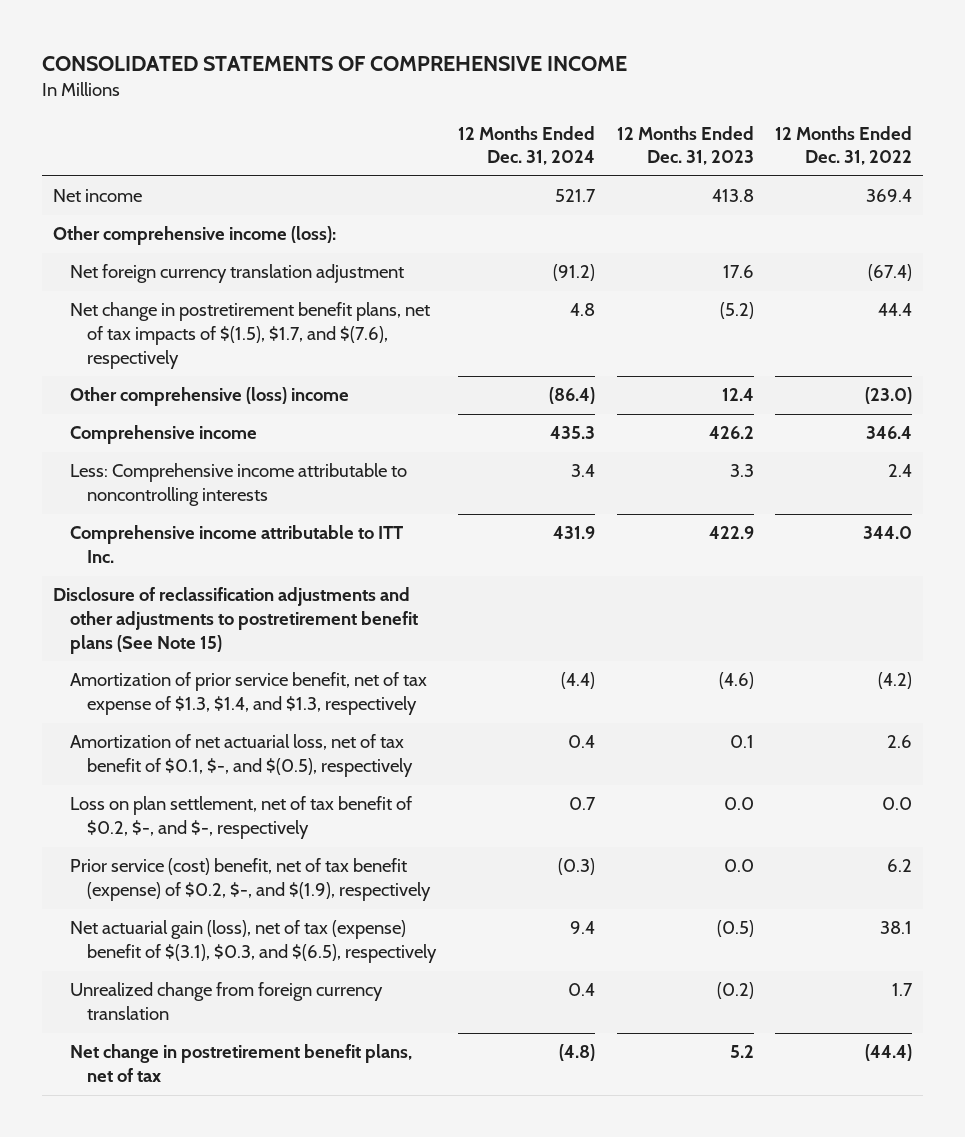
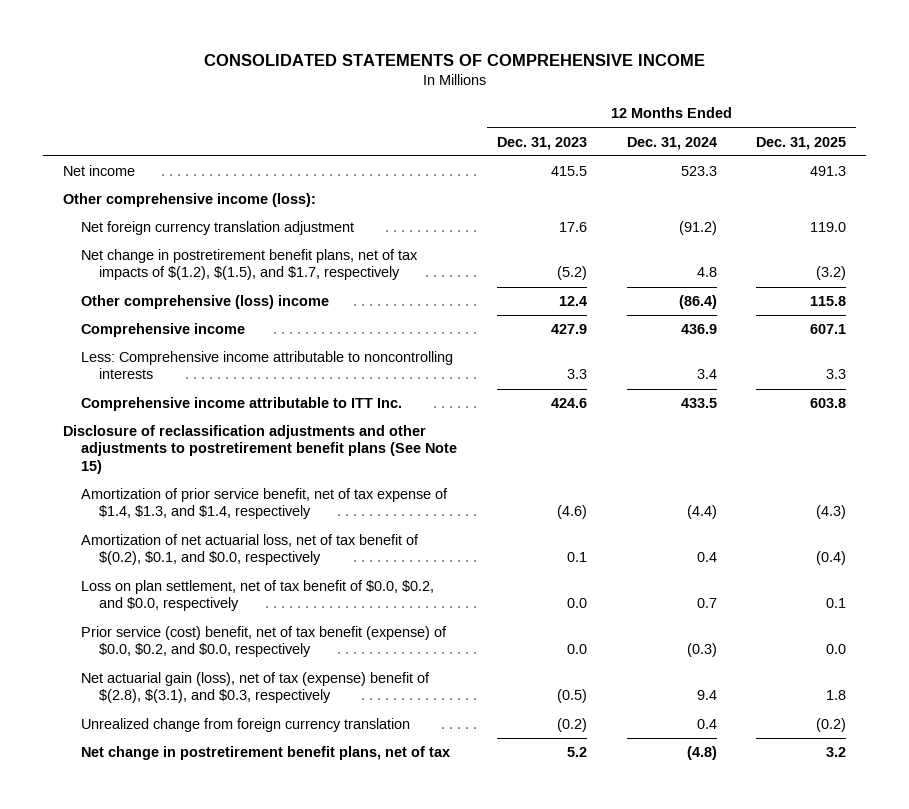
[775,125,913,166] 12 Months Ended Dec. 31, 2022 -> none
none -> [756,136,847,150] Dec. 31, 2025
[554,189,596,203] 521.7 -> [680,166,717,177] 523.3
[711,189,754,203] 413.8 -> [550,166,587,177] 415.5
[70,302,431,369] Net change in postretirement benefit plans, net of tax impacts of $(1.5), $1.7, and $(7.6), respectively -> [81,249,419,281] Net change in postretirement benefit plans, net of tax impacts of $(1.2), $(1.5), and $1.7, respectively
[549,426,595,440] 435.3 -> [680,324,717,335] 436.9
[708,426,754,440] 426.2 -> [550,324,587,335] 427.9
[552,526,595,540] 431.9 -> [680,398,717,409] 433.5
[708,526,754,540] 422.9 -> [550,398,587,409] 424.6
[70,672,428,716] Amortization of prior service benefit, net of tax expense of $1.3, $1.4, and $1.3, respectively -> [81,488,449,520] Amortization of prior service benefit, net of tax expense of $1.4, $1.3, and $1.4, respectively
[70,734,414,778] Amortization of net actuarial loss, net of tax benefit of $0.1, $-, and $(0.5), respectively -> [81,534,420,566] Amortization of net actuarial loss, net of tax benefit of $(0.2), $0.1, and $0.0, respectively
[70,796,413,840] Loss on plan settlement, net of tax benefit of $0.2, $-, and $-, respectively -> [81,580,435,612] Loss on plan settlement, net of tax benefit of $0.0, $0.2, and $0.0, respectively
[70,858,432,902] Prior service (cost) benefit, net of tax benefit (expense) of $0.2, $-, and $(1.9), respectively -> [81,626,448,658] Prior service (cost) benefit, net of tax benefit (expense) of $0.0, $0.2, and $0.0, respectively
[70,920,438,964] Net actuarial gain (loss), net of tax (expense) benefit of $(3.1), $0.3, and $(6.5), respectively -> [81,672,431,704] Net actuarial gain (loss), net of tax (expense) benefit of $(2.8), $(3.1), and $0.3, respectively

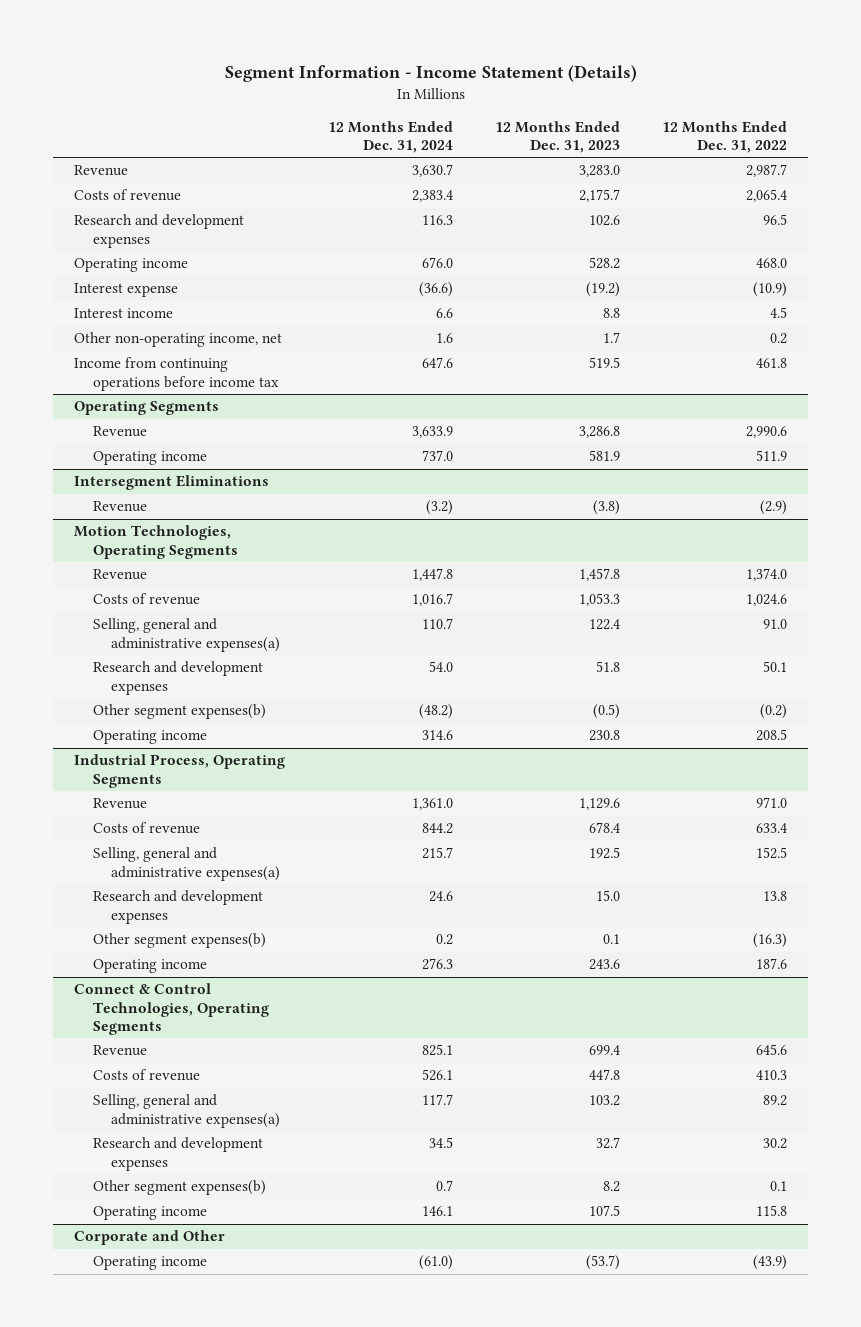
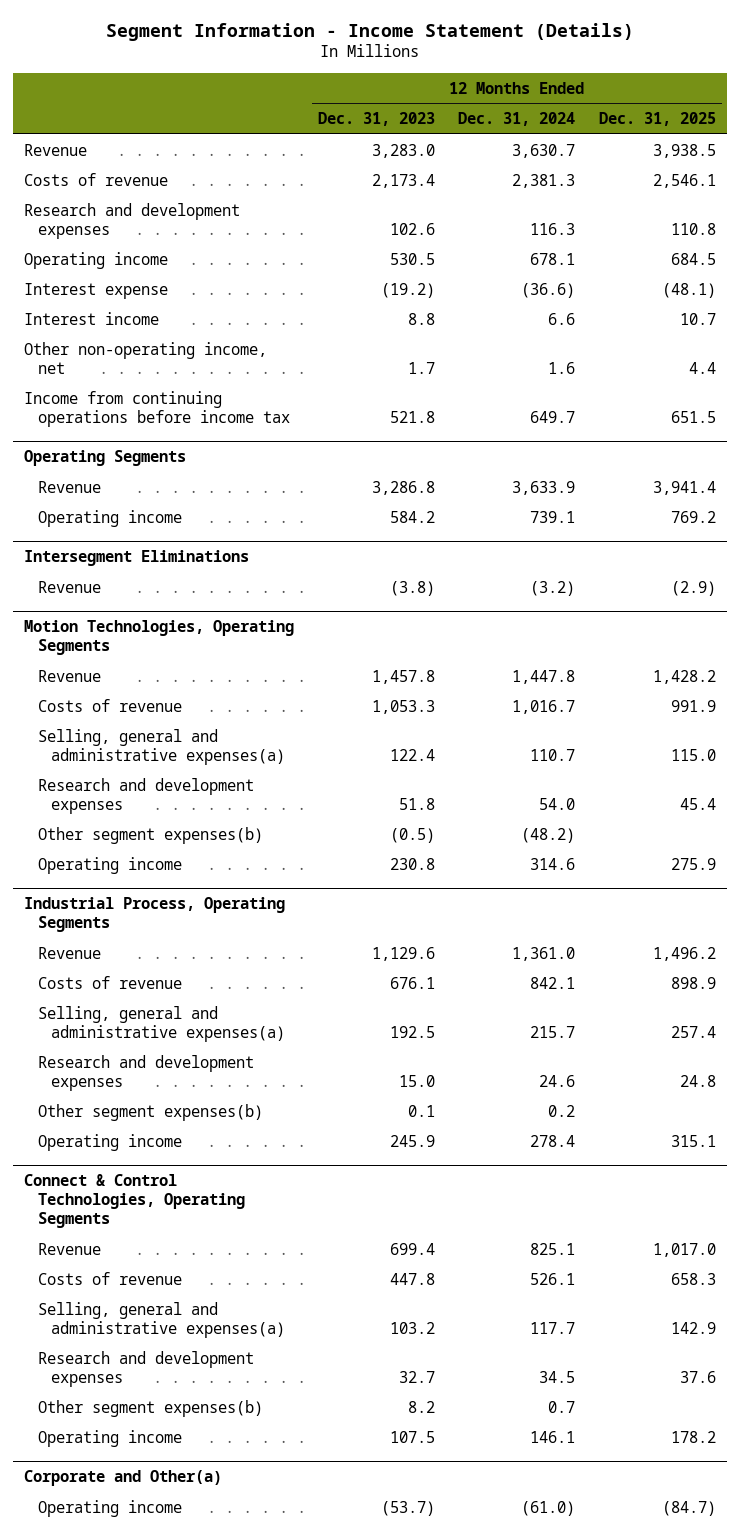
[661,120,787,153] 12 Months Ended Dec. 31, 2022 -> none
none -> [598,112,716,127] Dec. 31, 2025
[411,190,453,203] 2,383.4 -> [512,173,576,188] 2,381.3
[578,189,620,203] 2,175.7 -> [371,173,435,188] 2,173.4
[421,257,453,269] 676.0 -> [530,252,576,265] 678.1
[588,257,620,270] 528.2 -> [389,252,435,265] 530.5
[421,357,453,369] 647.6 -> [530,410,576,423] 649.7
[588,357,620,369] 519.5 -> [389,410,435,423] 521.8
[421,450,453,462] 737.0 -> [530,510,576,523] 739.1
[588,450,620,462] 581.9 -> [389,510,435,523] 584.2
[421,823,453,835] 844.2 -> [530,976,576,989] 842.1
[588,822,620,834] 678.4 -> [389,976,435,989] 676.1
[421,958,453,971] 276.3 -> [530,1134,576,1147] 278.4
[588,959,620,971] 243.6 -> [389,1134,435,1147] 245.9
[74,1230,226,1246] Corporate and Other -> [24,1470,223,1487] Corporate and Other(a)

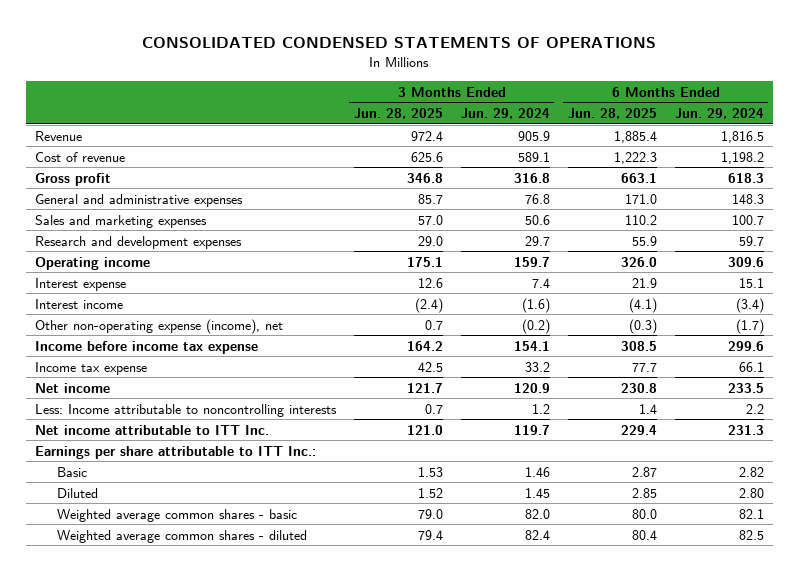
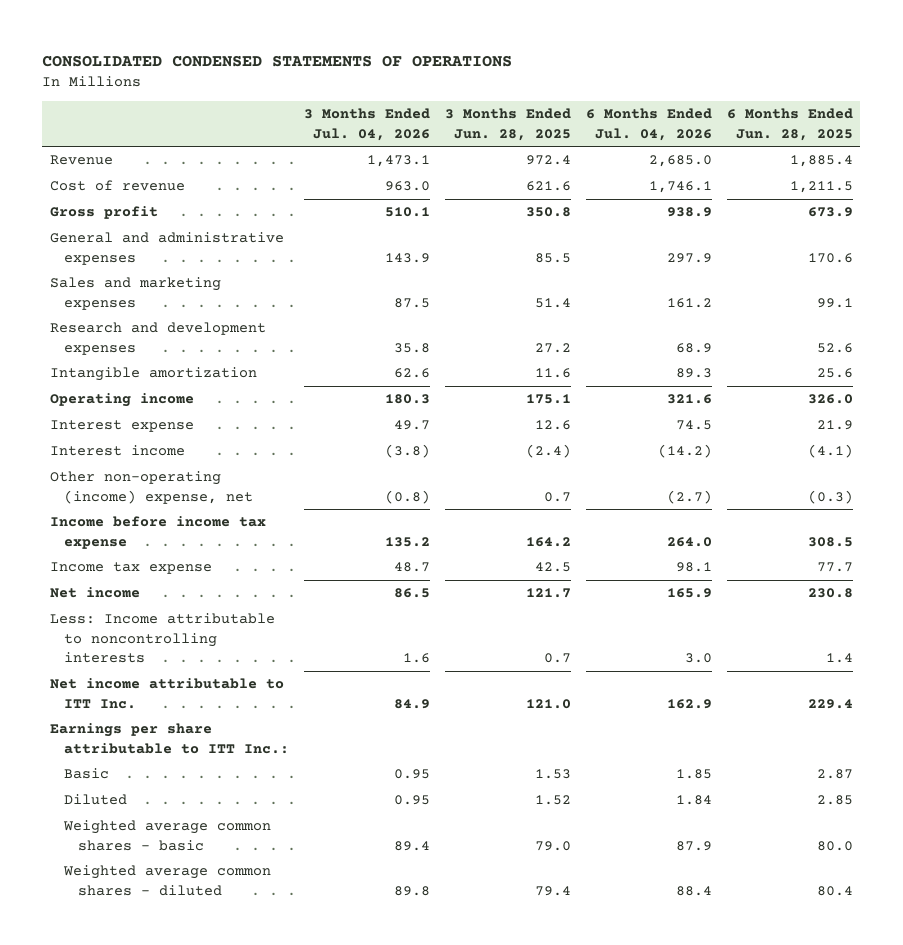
[460,107,550,119] Jun. 29, 2024 -> none
[674,107,764,119] Jun. 29, 2024 -> none
none -> [303,108,430,141] 3 Months Ended Jul. 04, 2026
none -> [585,108,712,141] 6 Months Ended Jul. 04, 2026
[410,151,443,162] 625.6 -> [525,181,571,192] 621.6
[613,151,657,164] 1,222.3 -> [789,181,853,194] 1,211.5
[406,172,443,183] 346.8 -> [525,207,571,218] 350.8
[620,172,657,183] 663.1 -> [807,207,853,218] 673.9
[417,193,443,204] 85.7 -> [534,252,571,263] 85.5
[624,193,657,204] 171.0 -> [807,252,853,263] 170.6
[417,214,443,225] 57.0 -> [534,297,571,308] 51.4
[624,214,657,225] 110.2 -> [816,297,853,308] 99.1
[417,235,443,246] 29.0 -> [534,342,571,353] 27.2
[631,235,657,246] 55.9 -> [816,342,853,353] 52.6
none -> [49,367,257,382] Intangible amortization
[34,318,283,334] Other non-operating expense (income), net -> [49,471,253,504] Other non-operating (income) expense, net

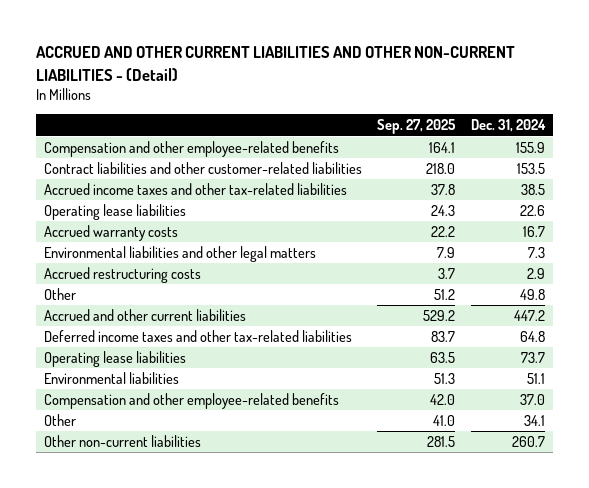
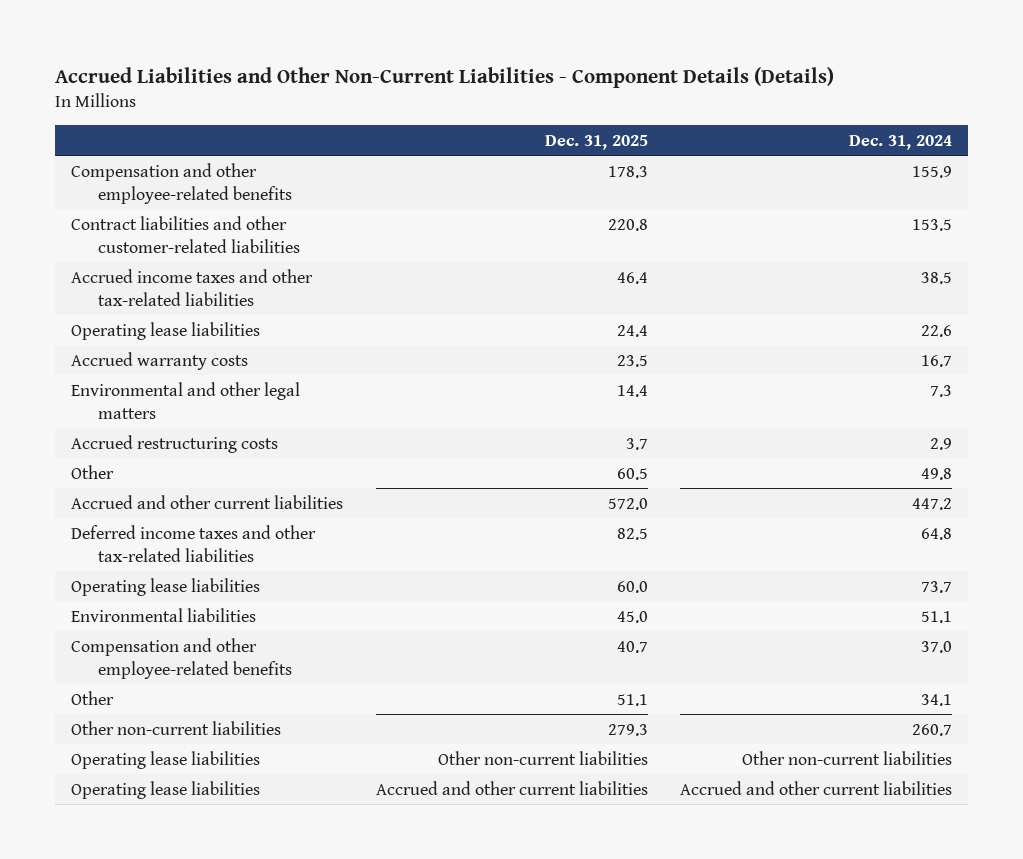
[35,46,515,81] ACCRUED AND OTHER CURRENT LIABILITIES AND OTHER NON-CURRENT LIABILITIES - (Detail) -> [54,66,834,88] Accrued Liabilities and Other Non-Current Liabilities - Component Details (Details)
[377,119,457,135] Sep. 27, 2025 -> none
none -> [544,134,648,150] Dec. 31, 2025
[43,245,316,262] Environmental liabilities and other legal matters -> [71,381,301,419] Environmental and other legal matters
none -> [71,750,261,769] Operating lease liabilities
none -> [71,780,261,799] Operating lease liabilities

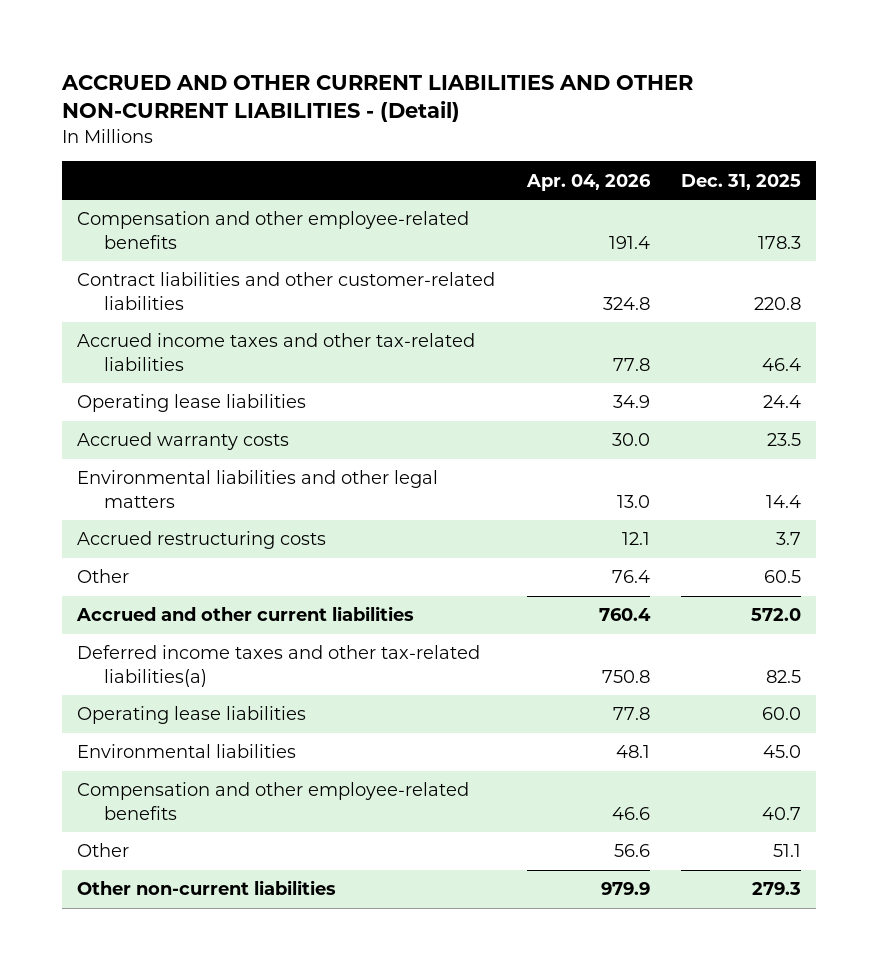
[54,66,834,88] Accrued Liabilities and Other Non-Current Liabilities - Component Details (Details) -> [60,75,693,123] ACCRUED AND OTHER CURRENT LIABILITIES AND OTHER NON-CURRENT LIABILITIES - (Detail)
[849,134,953,150] Dec. 31, 2024 -> none
none -> [525,173,651,191] Apr. 04, 2026
[71,381,301,419] Environmental and other legal matters -> [77,470,439,508] Environmental liabilities and other legal matters
[71,524,317,562] Deferred income taxes and other tax-related liabilities -> [77,645,481,687] Deferred income taxes and other tax-related liabilities(a)
[71,750,261,769] Operating lease liabilities -> none
[71,780,261,799] Operating lease liabilities -> none

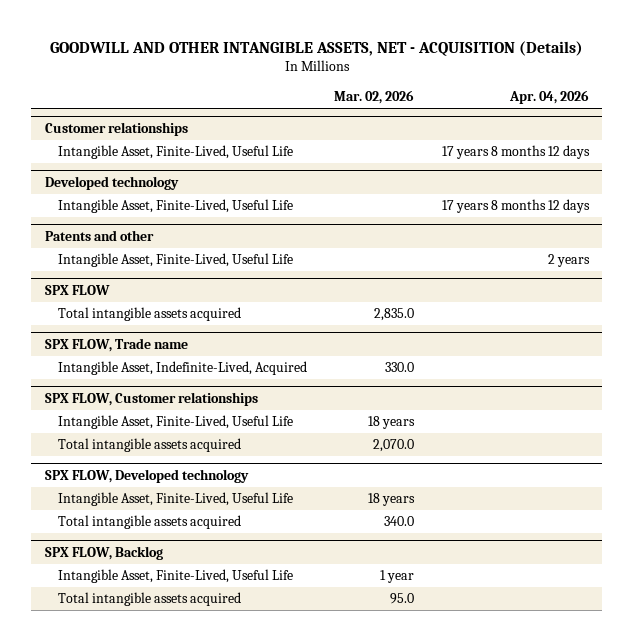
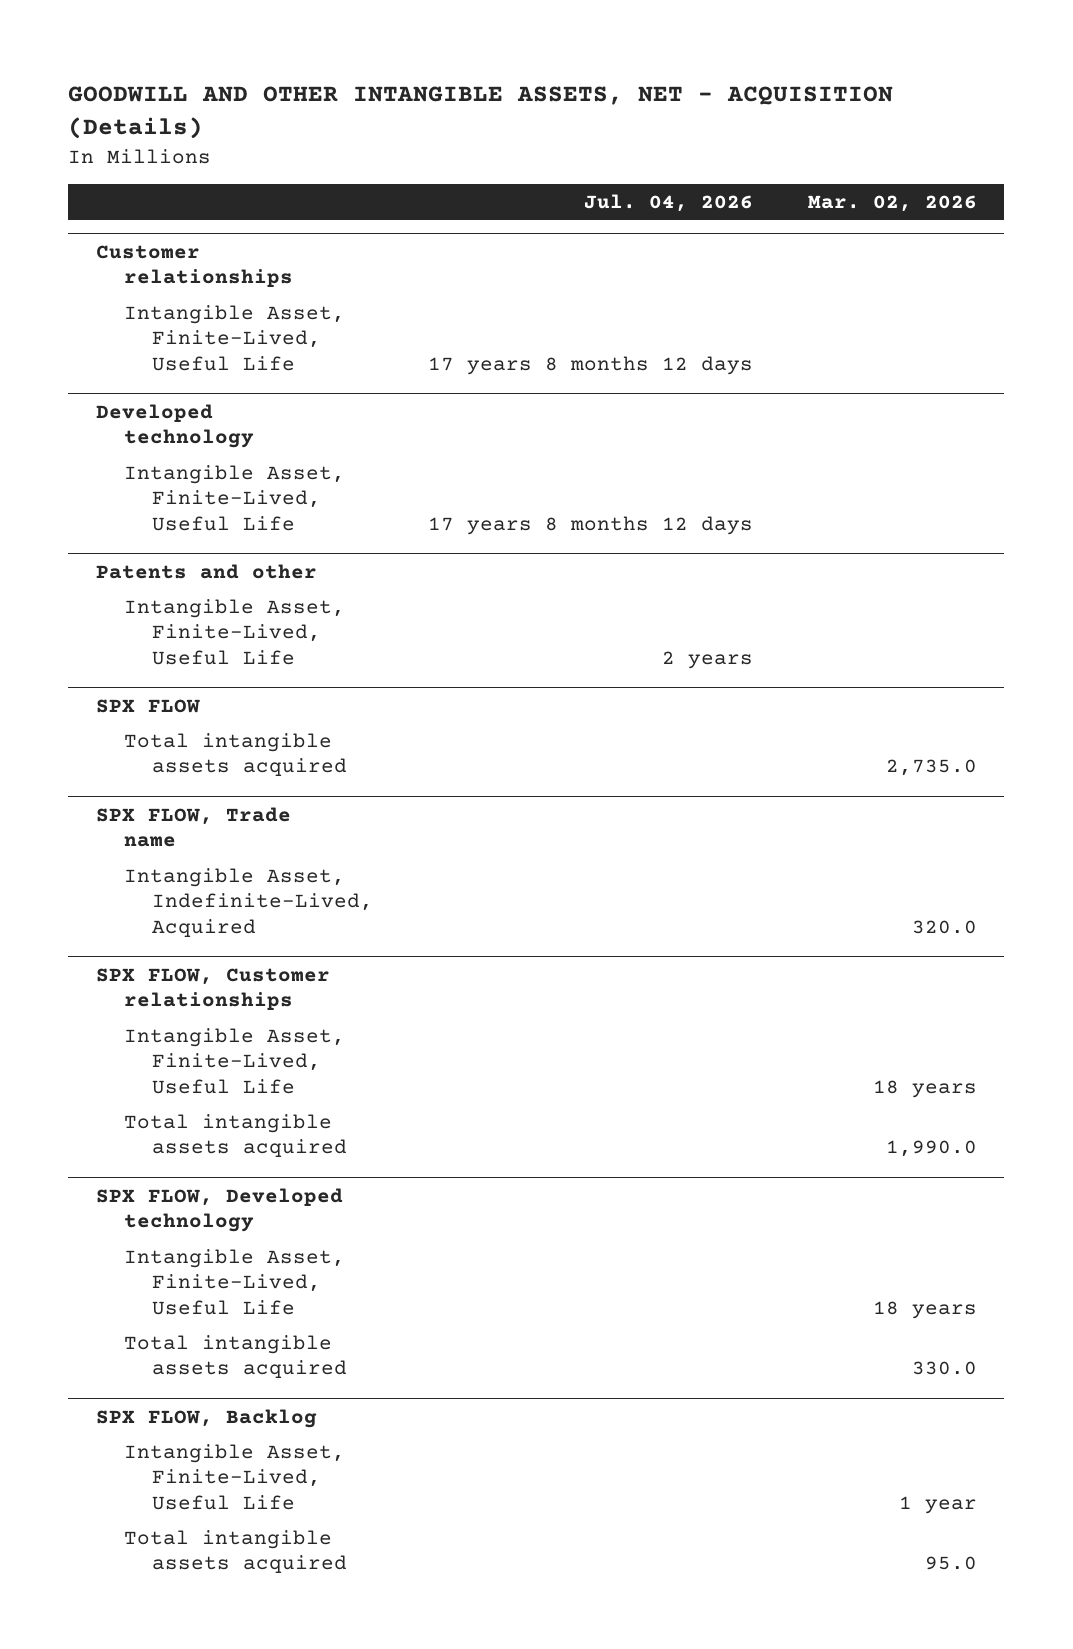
[508,90,589,105] Apr. 04, 2026 -> none
none -> [583,193,753,212] Jul. 04, 2026
[374,308,415,322] 2,835.0 -> [885,759,977,777] 2,735.0
[385,362,415,373] 330.0 -> [911,919,977,934] 320.0
[373,439,415,453] 2,070.0 -> [885,1140,977,1158] 1,990.0
[384,516,415,527] 340.0 -> [911,1361,977,1376] 330.0

